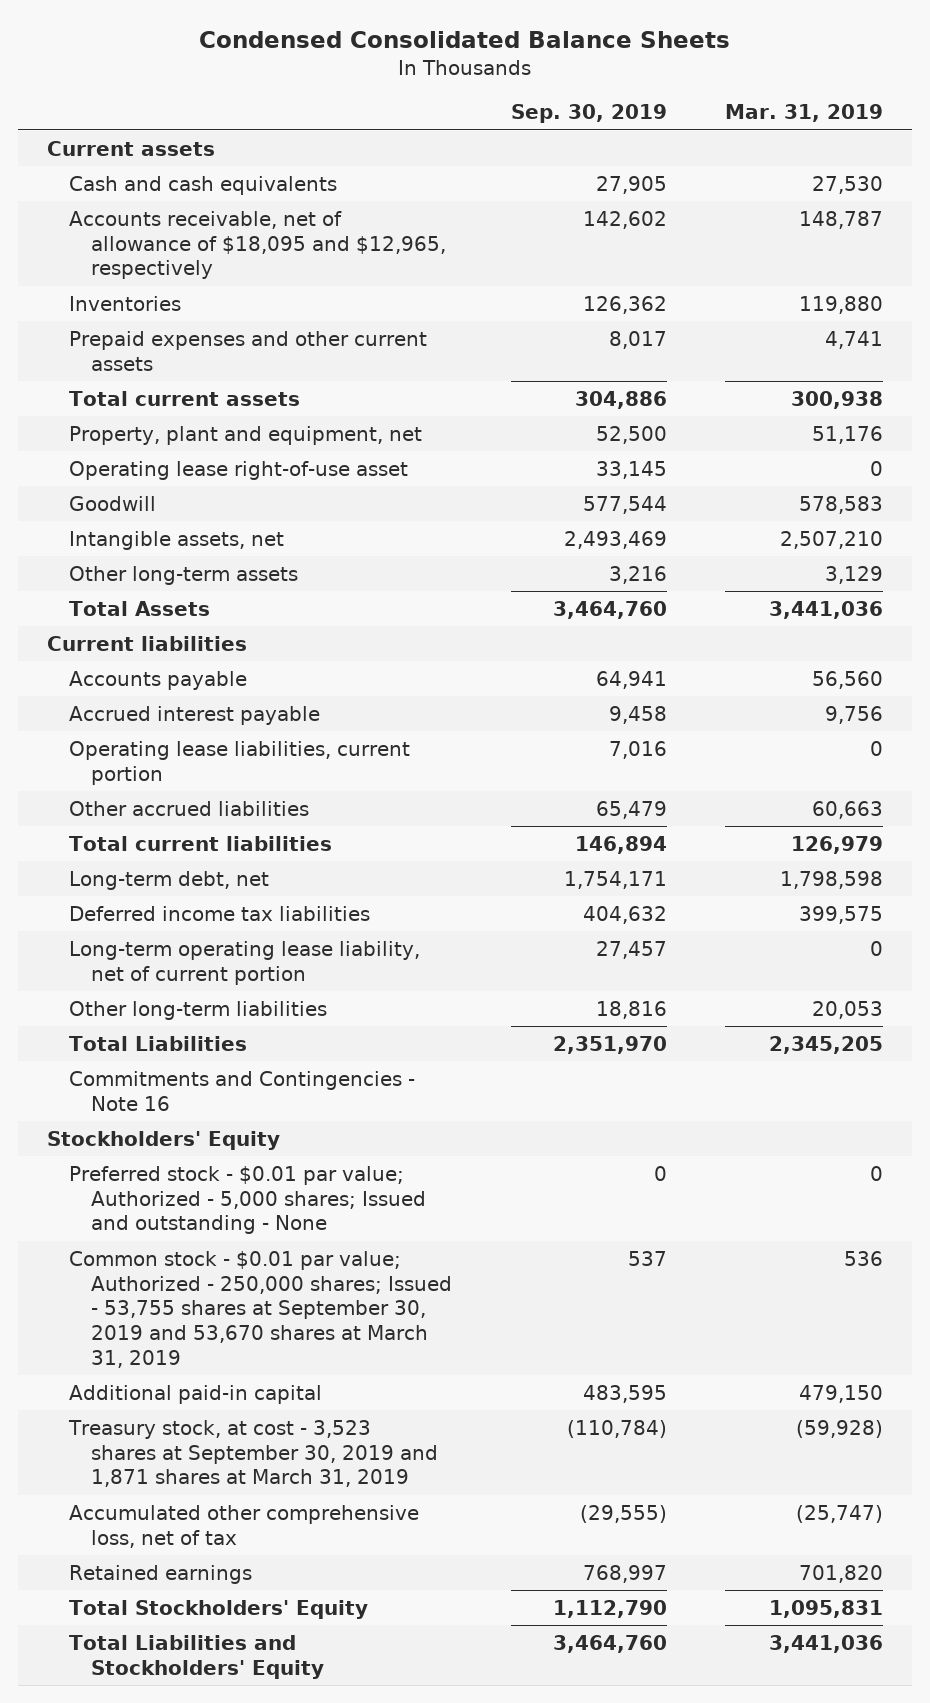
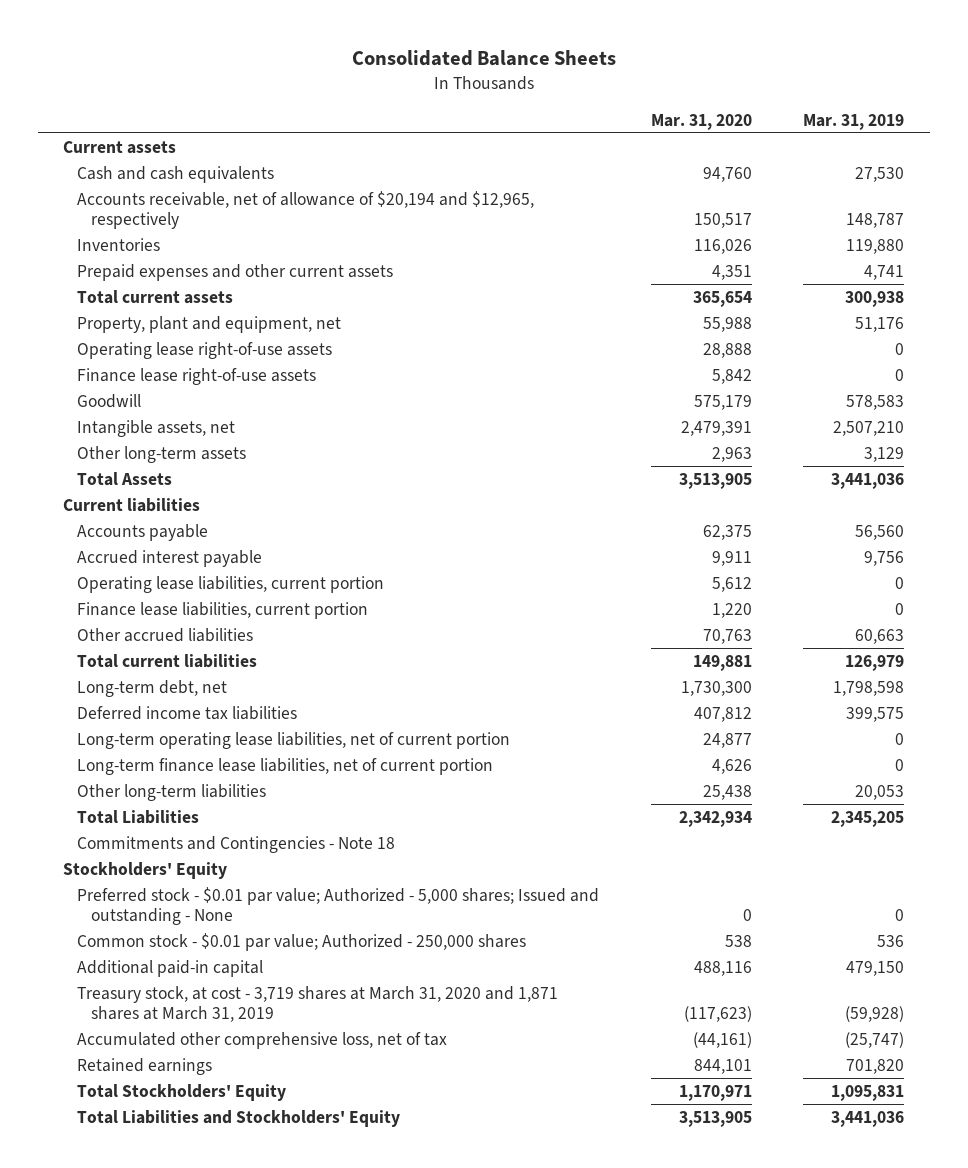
[198,31,730,49] Condensed Consolidated Balance Sheets -> [351,50,616,67] Consolidated Balance Sheets
[510,104,667,124] Sep. 30, 2019 -> none
none -> [650,113,752,130] Mar. 31, 2020
[69,210,447,280] Accounts receivable, net of allowance of $18,095 and $12,965, respectively -> [77,190,535,230] Accounts receivable, net of allowance of $20,194 and $12,965, respectively
[69,460,409,480] Operating lease right-of-use asset -> [77,341,333,359] Operating lease right-of-use assets
none -> [77,367,317,385] Finance lease right-of-use assets
none -> [77,601,369,619] Finance lease liabilities, current portion
[69,940,421,985] Long-term operating lease liability, net of current portion -> [77,731,511,749] Long-term operating lease liabilities, net of current portion
none -> [77,757,494,775] Long-term finance lease liabilities, net of current portion
[69,1070,416,1111] Commitments and Contingencies - Note 16 -> [77,835,396,853] Commitments and Contingencies - Note 18
[69,1250,453,1368] Common stock - $0.01 par value; Authorized - 250,000 shares; Issued - 53,755 shares at September 30, 2019 and 53,670 shares at March 31, 2019 -> [77,932,527,951] Common stock - $0.01 par value; Authorized - 250,000 shares
[68,1419,439,1488] Treasury stock, at cost - 3,523 shares at September 30, 2019 and 1,871 shares at March 31, 2019 -> [77,985,559,1023] Treasury stock, at cost - 3,719 shares at March 31, 2020 and 1,871 shares at March 31, 2019

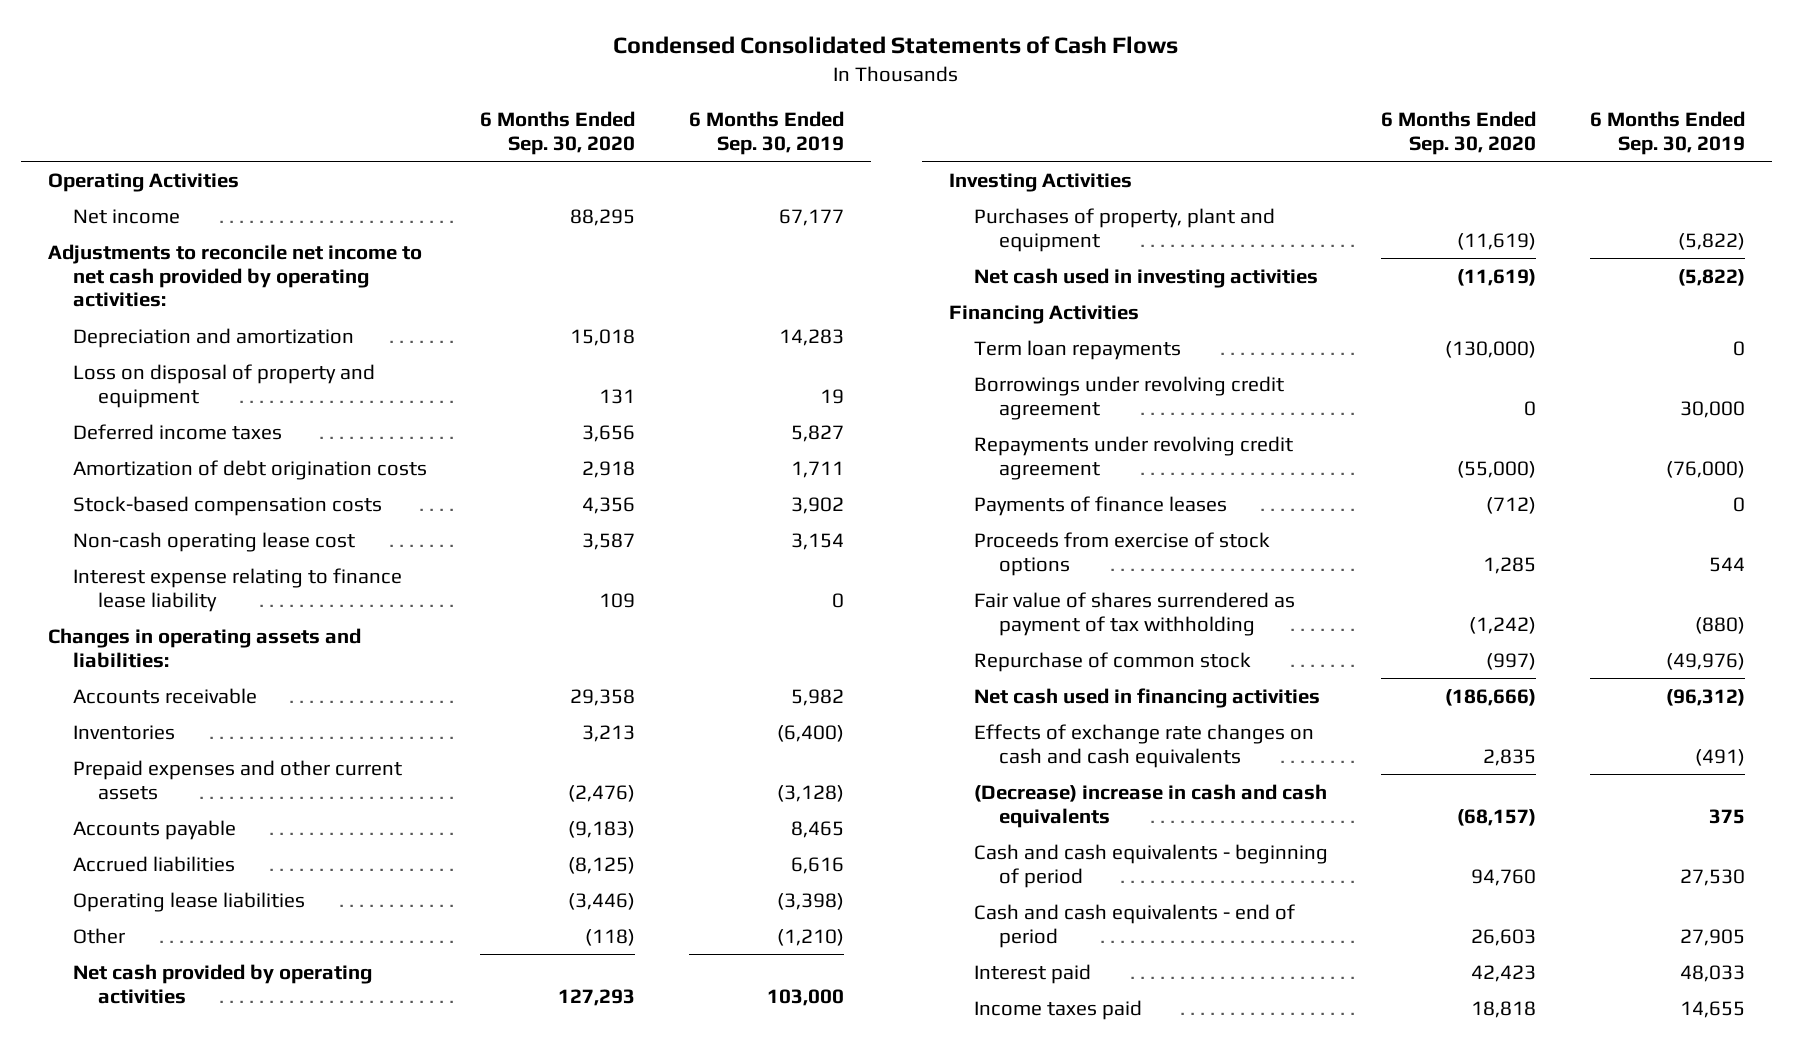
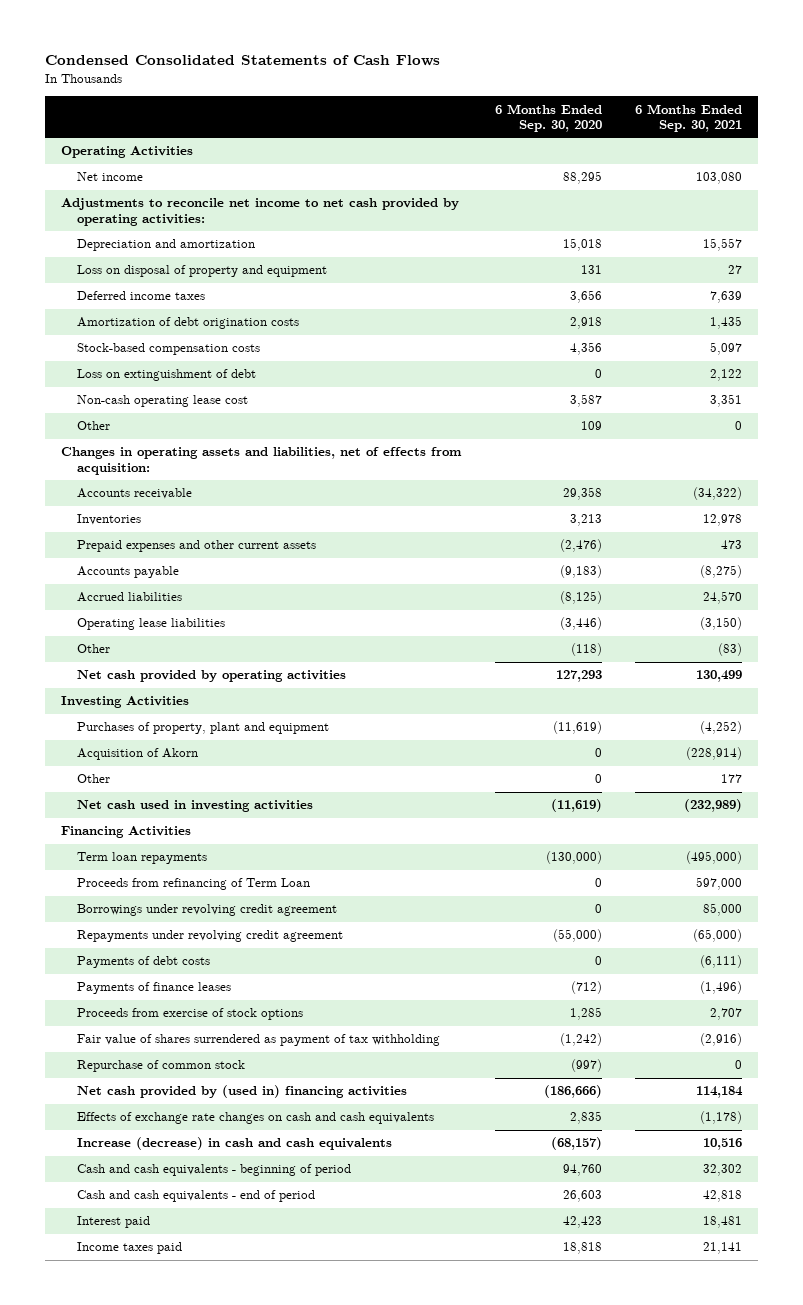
[688,111,844,155] 6 Months Ended Sep. 30, 2019 -> none
none -> [634,103,742,133] 6 Months Ended Sep. 30, 2021
none -> [77,369,257,382] Loss on extinguishment of debt
[72,567,402,612] Interest expense relating to finance lease liability -> none
none -> [77,421,111,431] Other
[47,627,361,668] Changes in operating assets and liabilities: -> [61,447,463,475] Changes in operating assets and liabilities, net of effects from acquisition:
none -> [77,748,199,761] Acquisition of Akorn
none -> [77,774,111,784] Other
none -> [77,878,311,891] Proceeds from refinancing of Term Loan
none -> [77,956,211,969] Payments of debt costs
[973,687,1320,708] Net cash used in financing activities -> [77,1085,408,1099] Net cash provided by (used in) financing activities
[973,783,1327,828] (Decrease) increase in cash and cash equivalents -> [77,1137,393,1151] Increase (decrease) in cash and cash equivalents

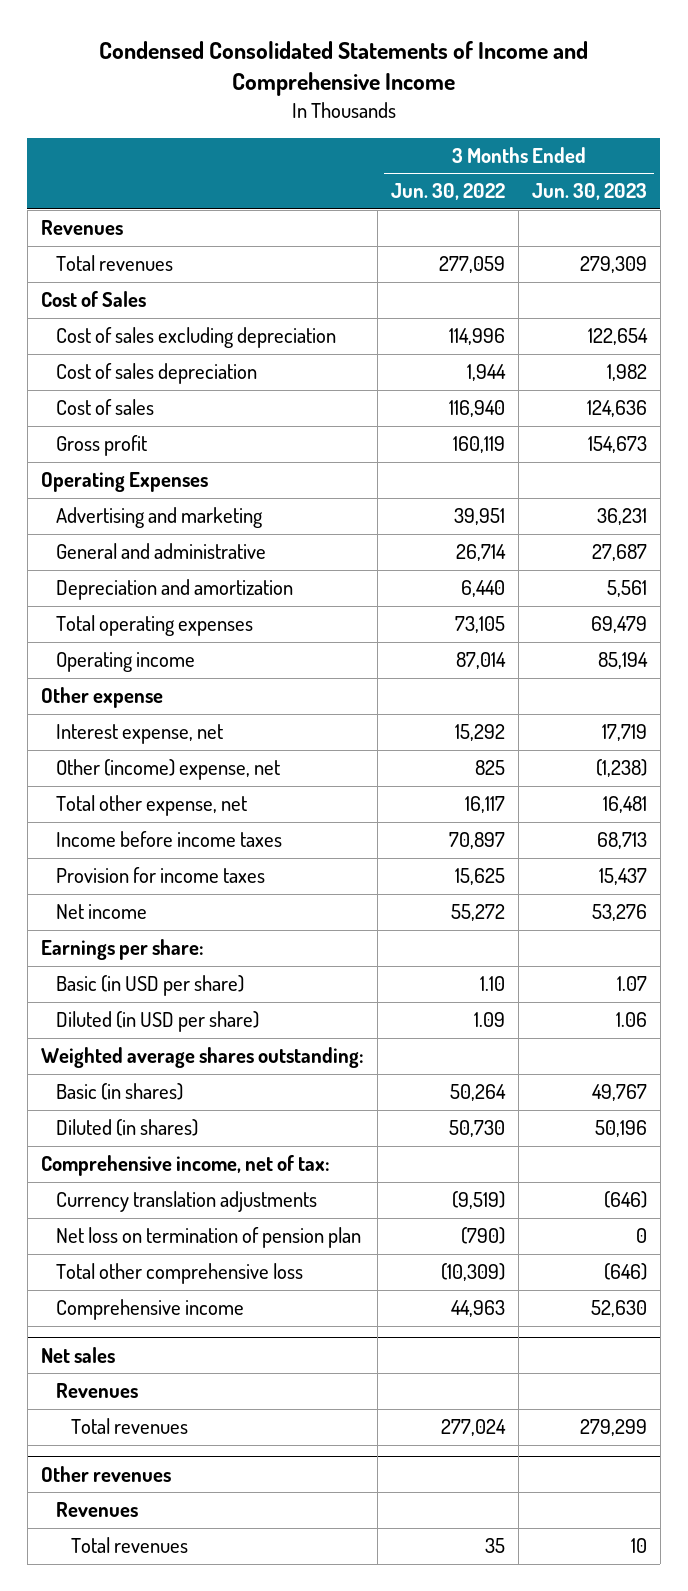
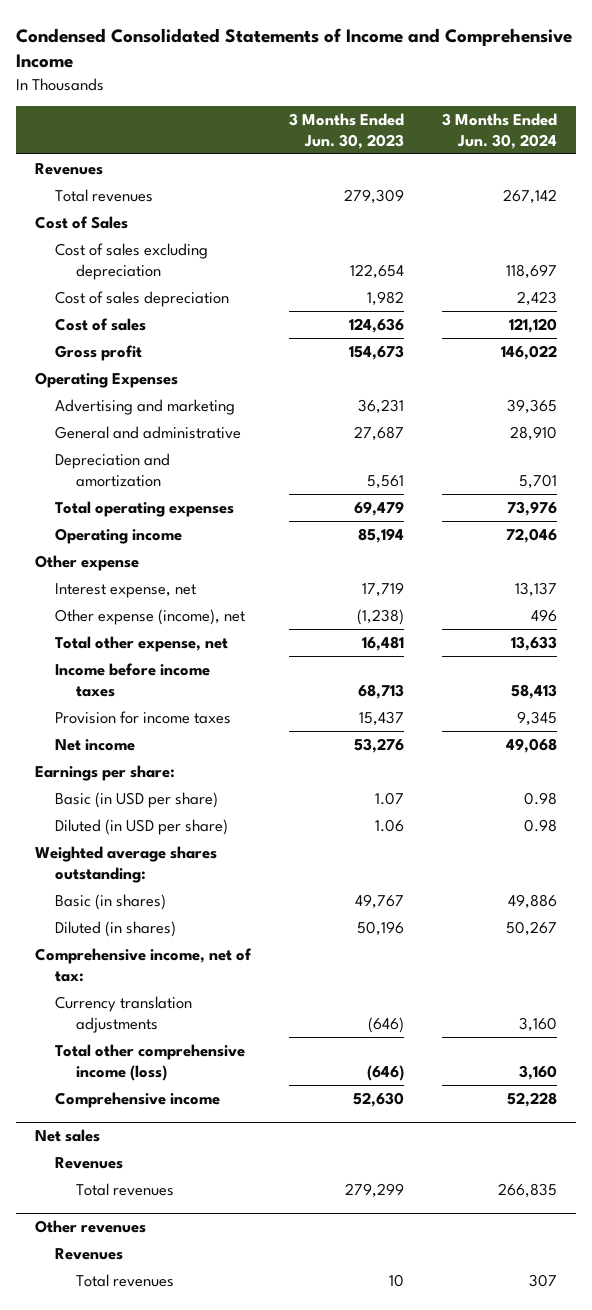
[390,183,505,201] Jun. 30, 2022 -> none
none -> [441,113,557,149] 3 Months Ended Jun. 30, 2024
[55,759,280,781] Other (income) expense, net -> [55,609,246,626] Other expense (income), net
[55,1227,361,1249] Net loss on termination of pension plan -> none
[55,1263,303,1285] Total other comprehensive loss -> [55,1044,246,1081] Total other comprehensive income (loss)

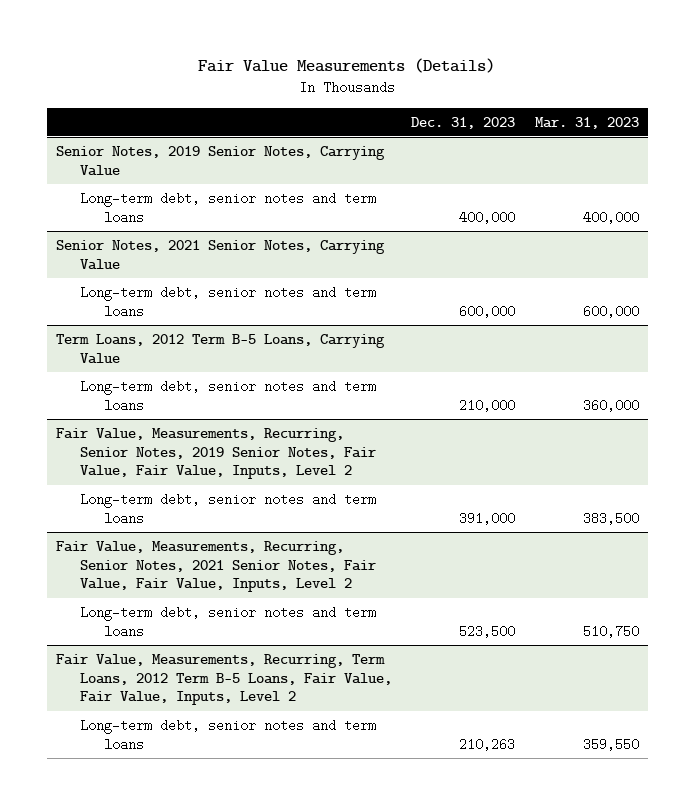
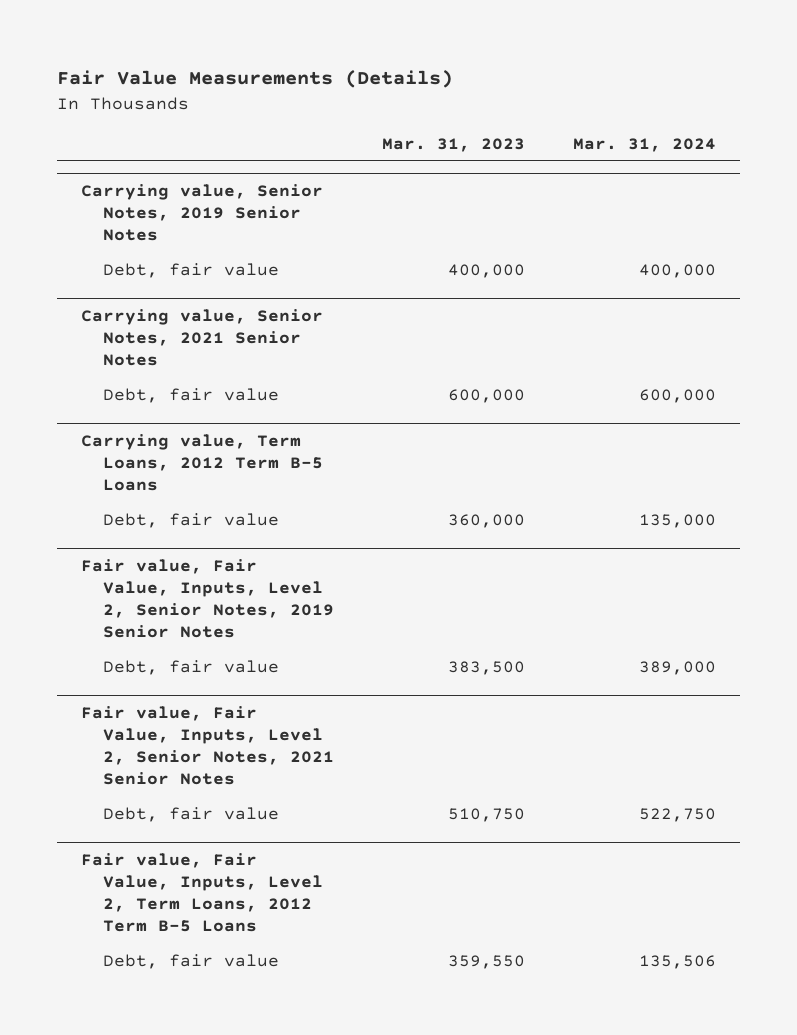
[411,116,516,129] Dec. 31, 2023 -> none
none -> [572,137,716,152] Mar. 31, 2024
[56,145,386,176] Senior Notes, 2019 Senior Notes, Carrying Value -> [80,183,323,241] Carrying value, Senior Notes, 2019 Senior Notes
[80,191,377,224] Long-term debt, senior notes and term loans -> [102,262,279,278] Debt, fair value
[56,239,386,270] Senior Notes, 2021 Senior Notes, Carrying Value -> [80,308,323,366] Carrying value, Senior Notes, 2021 Senior Notes
[80,285,377,318] Long-term debt, senior notes and term loans -> [102,387,279,403] Debt, fair value
[56,333,386,364] Term Loans, 2012 Term B-5 Loans, Carrying Value -> [80,433,323,491] Carrying value, Term Loans, 2012 Term B-5 Loans
[80,379,377,412] Long-term debt, senior notes and term loans -> [102,512,279,528] Debt, fair value
[56,427,377,480] Fair Value, Measurements, Recurring, Senior Notes, 2019 Senior Notes, Fair Value, Fair Value, Inputs, Level 2 -> [80,558,334,638] Fair value, Fair Value, Inputs, Level 2, Senior Notes, 2019 Senior Notes
[80,492,377,525] Long-term debt, senior notes and term loans -> [102,659,279,675] Debt, fair value
[56,540,377,593] Fair Value, Measurements, Recurring, Senior Notes, 2021 Senior Notes, Fair Value, Fair Value, Inputs, Level 2 -> [80,705,334,785] Fair value, Fair Value, Inputs, Level 2, Senior Notes, 2021 Senior Notes
[80,605,377,638] Long-term debt, senior notes and term loans -> [102,806,279,822] Debt, fair value
[56,653,393,706] Fair Value, Measurements, Recurring, Term Loans, 2012 Term B-5 Loans, Fair Value, Fair Value, Inputs, Level 2 -> [80,852,323,932] Fair value, Fair Value, Inputs, Level 2, Term Loans, 2012 Term B-5 Loans
[80,718,377,751] Long-term debt, senior notes and term loans -> [102,953,279,969] Debt, fair value

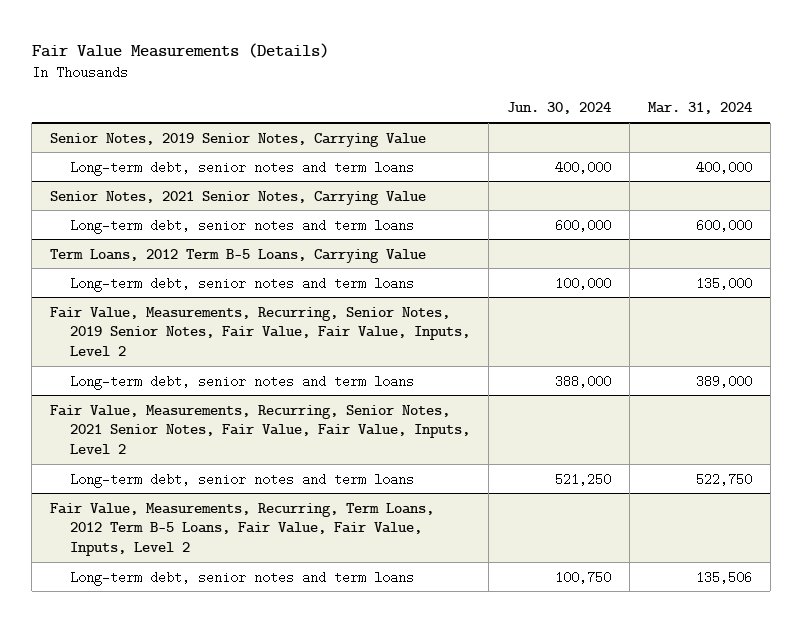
[381,137,525,152] Mar. 31, 2023 -> none
none -> [506,102,611,115] Jun. 30, 2024
[80,183,323,241] Carrying value, Senior Notes, 2019 Senior Notes -> [50,132,427,147] Senior Notes, 2019 Senior Notes, Carrying Value
[102,262,279,278] Debt, fair value -> [70,160,415,176] Long-term debt, senior notes and term loans
[80,308,323,366] Carrying value, Senior Notes, 2021 Senior Notes -> [50,190,427,205] Senior Notes, 2021 Senior Notes, Carrying Value
[102,387,279,403] Debt, fair value -> [70,218,415,234] Long-term debt, senior notes and term loans
[80,433,323,491] Carrying value, Term Loans, 2012 Term B-5 Loans -> [50,248,427,263] Term Loans, 2012 Term B-5 Loans, Carrying Value
[102,512,279,528] Debt, fair value -> [70,276,415,292] Long-term debt, senior notes and term loans
[80,558,334,638] Fair value, Fair Value, Inputs, Level 2, Senior Notes, 2019 Senior Notes -> [50,306,471,357] Fair Value, Measurements, Recurring, Senior Notes, 2019 Senior Notes, Fair Value, Fair Value, Inputs, Level 2
[102,659,279,675] Debt, fair value -> [70,374,415,390] Long-term debt, senior notes and term loans
[80,705,334,785] Fair value, Fair Value, Inputs, Level 2, Senior Notes, 2021 Senior Notes -> [50,404,471,455] Fair Value, Measurements, Recurring, Senior Notes, 2021 Senior Notes, Fair Value, Fair Value, Inputs, Level 2
[102,806,279,822] Debt, fair value -> [70,472,415,488] Long-term debt, senior notes and term loans
[80,852,323,932] Fair value, Fair Value, Inputs, Level 2, Term Loans, 2012 Term B-5 Loans -> [50,502,435,557] Fair Value, Measurements, Recurring, Term Loans, 2012 Term B-5 Loans, Fair Value, Fair Value, Inputs, Level 2
[102,953,279,969] Debt, fair value -> [70,570,415,586] Long-term debt, senior notes and term loans

